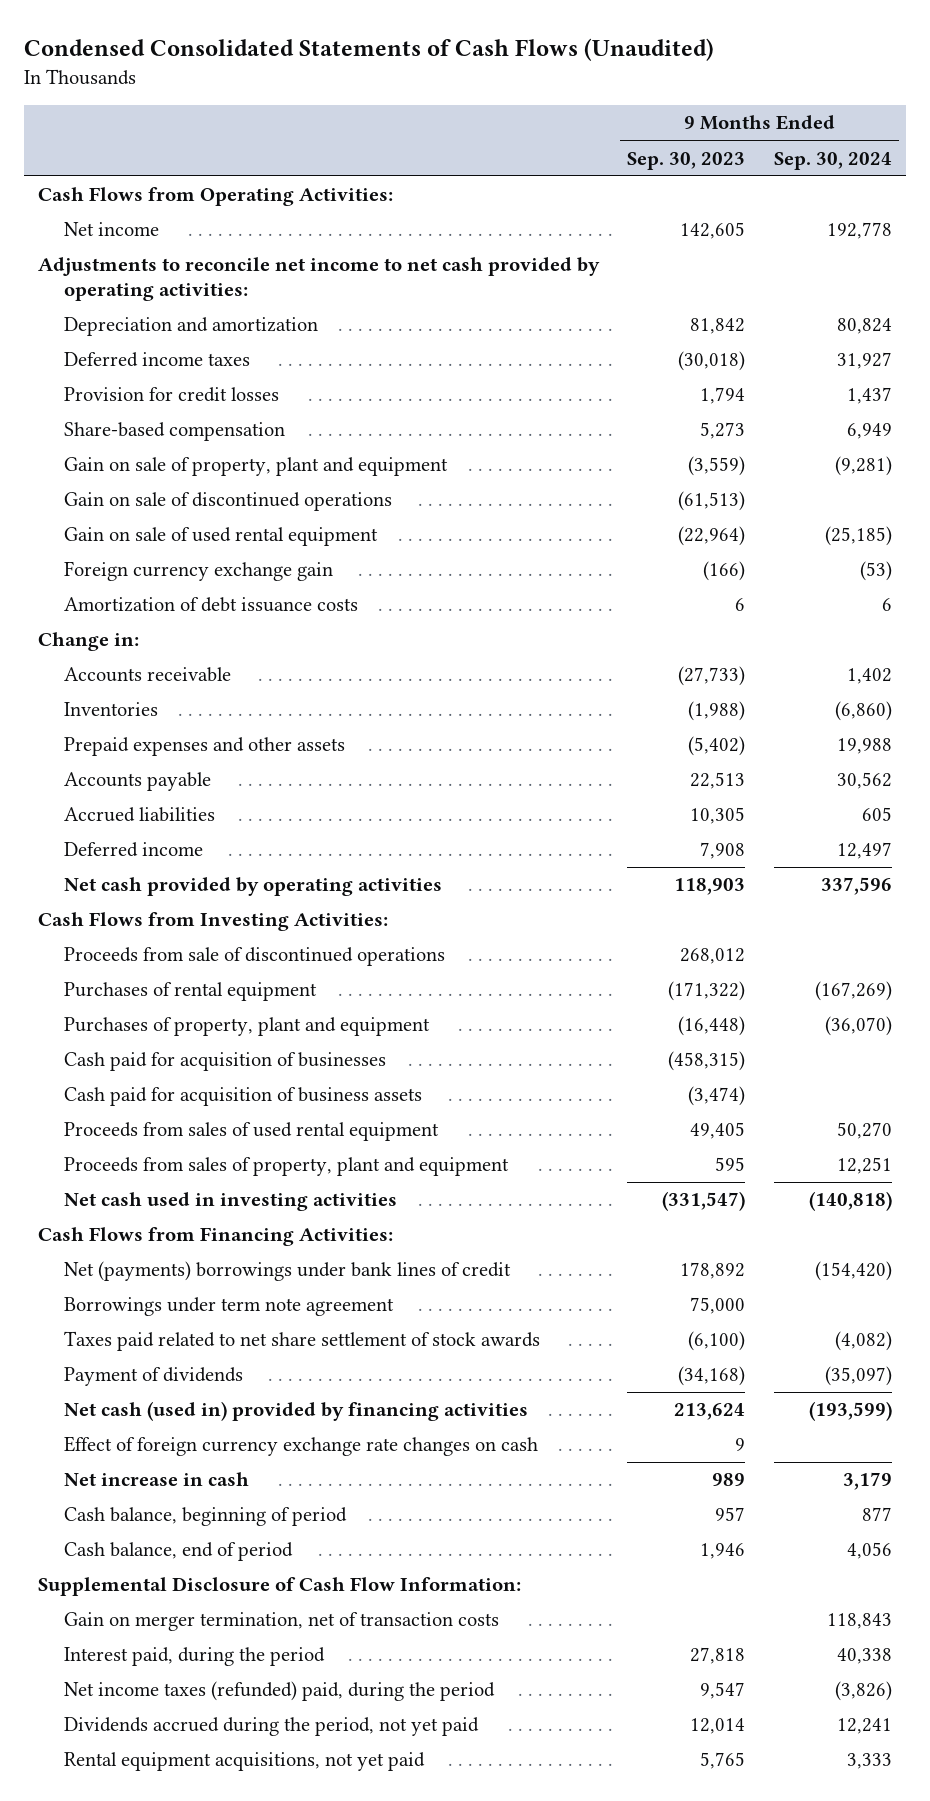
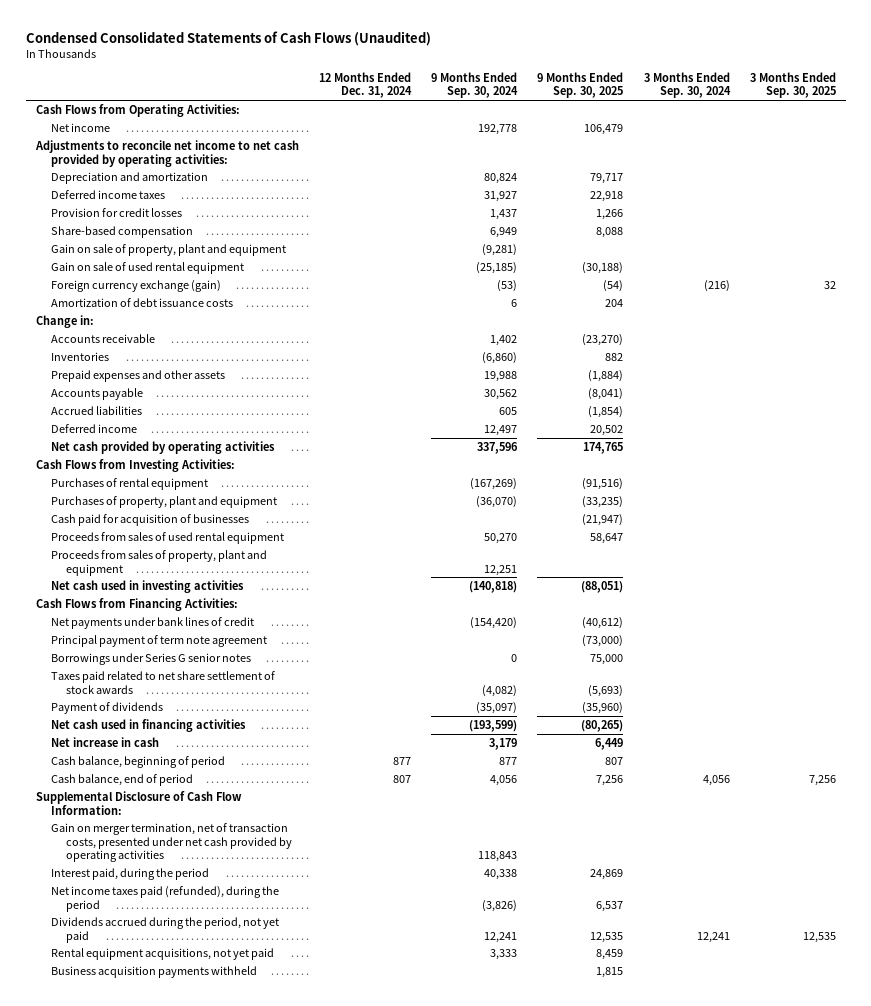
[627,151,746,170] Sep. 30, 2023 -> none
none -> [318,71,412,99] 12 Months Ended Dec. 31, 2024
none -> [537,71,624,99] 9 Months Ended Sep. 30, 2025
none -> [643,71,731,99] 3 Months Ended Sep. 30, 2024
none -> [749,71,836,99] 3 Months Ended Sep. 30, 2025
[64,492,393,512] Gain on sale of discontinued operations -> none
[64,561,334,582] Foreign currency exchange gain -> [50,279,221,292] Foreign currency exchange (gain)
[64,947,446,967] Proceeds from sale of discontinued operations -> none
[64,1087,423,1107] Cash paid for acquisition of business assets -> none
[64,1297,395,1317] Borrowings under term note agreement -> none
[64,1261,512,1282] Net (payments) borrowings under bank lines of credit -> [50,616,254,629] Net payments under bank lines of credit
none -> [50,634,267,647] Principal payment of term note agreement
none -> [50,652,251,665] Borrowings under Series G senior notes
[64,1436,539,1457] Effect of foreign currency exchange rate changes on cash -> none
[64,1401,529,1422] Net cash (used in) provided by financing activities -> [50,718,246,732] Net cash used in financing activities
[64,1612,500,1632] Gain on merger termination, net of transaction costs -> [50,822,293,863] Gain on merger termination, net of transaction costs, presented under net cash provided by operating activities
[64,1681,496,1702] Net income taxes (refunded) paid, during the period -> [50,885,279,912] Net income taxes paid (refunded), during the period
none -> [50,965,257,978] Business acquisition payments withheld

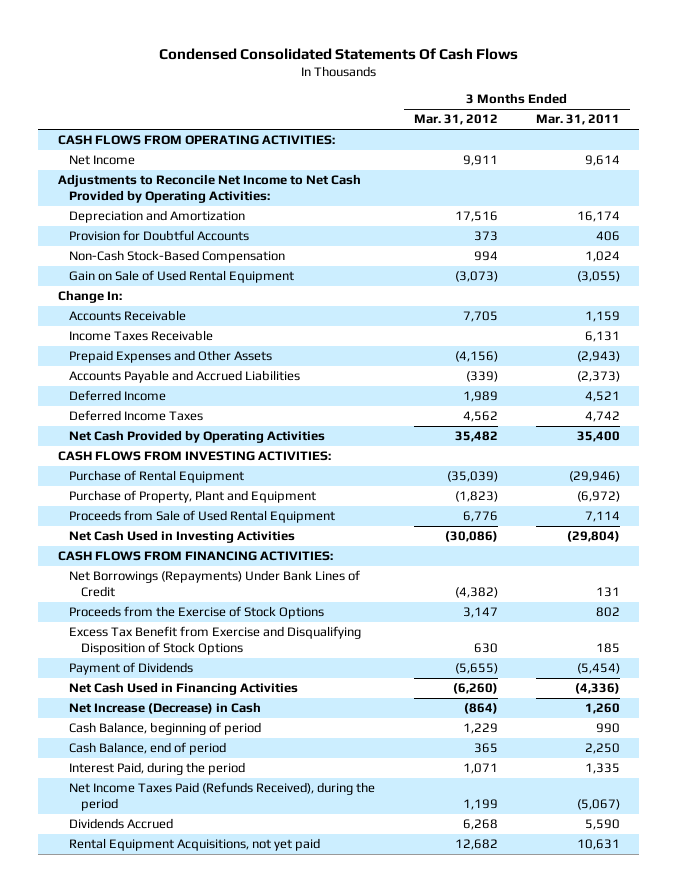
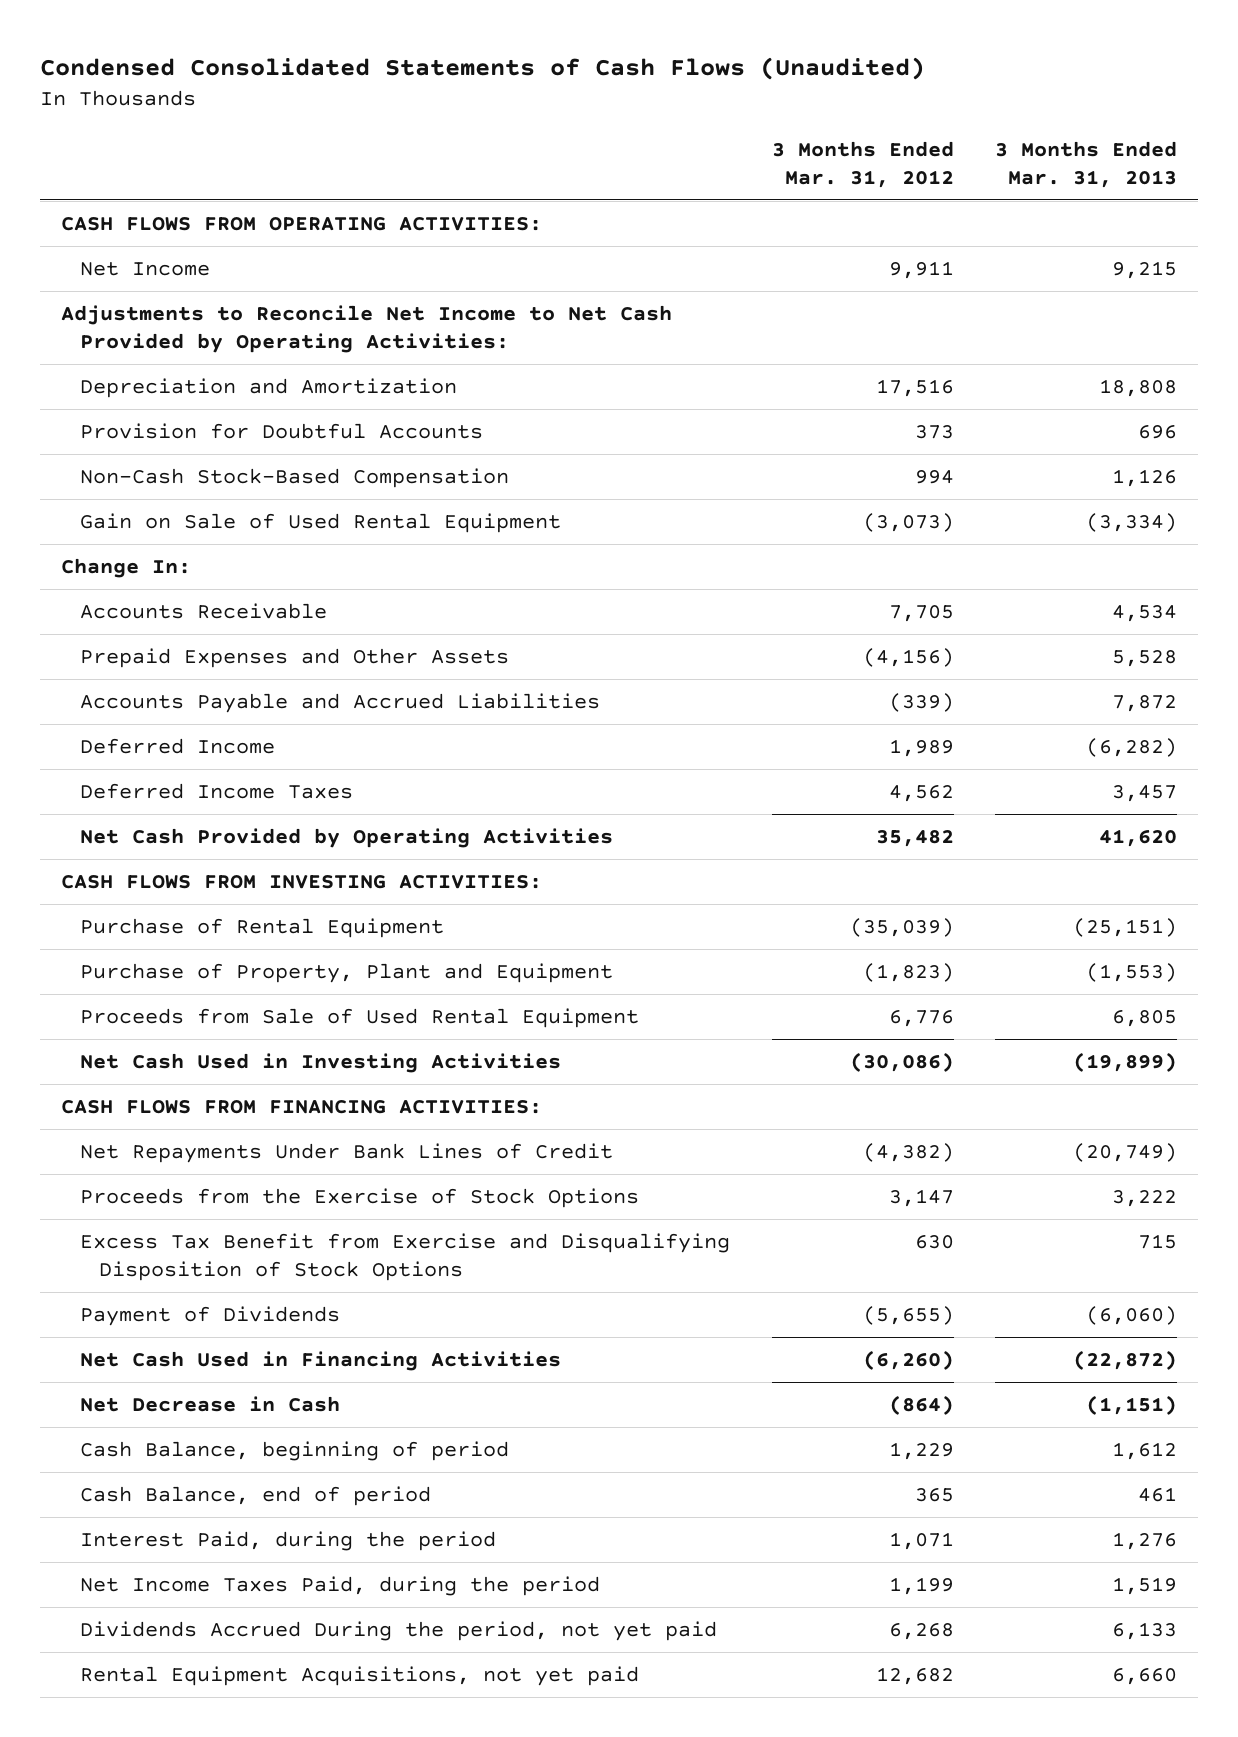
[158,47,518,60] Condensed Consolidated Statements Of Cash Flows -> [40,56,926,80] Condensed Consolidated Statements of Cash Flows (Unaudited)
[536,114,621,126] Mar. 31, 2011 -> none
none -> [995,141,1178,189] 3 Months Ended Mar. 31, 2013
[69,330,214,342] Income Taxes Receivable -> none
[69,570,361,597] Net Borrowings (Repayments) Under Bank Lines of Credit -> [80,1142,614,1163] Net Repayments Under Bank Lines of Credit
[69,702,262,715] Net Increase (Decrease) in Cash -> [80,1395,341,1412] Net Decrease in Cash
[69,782,376,811] Net Income Taxes Paid (Refunds Received), during the period -> [80,1575,601,1596] Net Income Taxes Paid, during the period
[69,818,174,830] Dividends Accrued -> [80,1620,718,1641] Dividends Accrued During the period, not yet paid

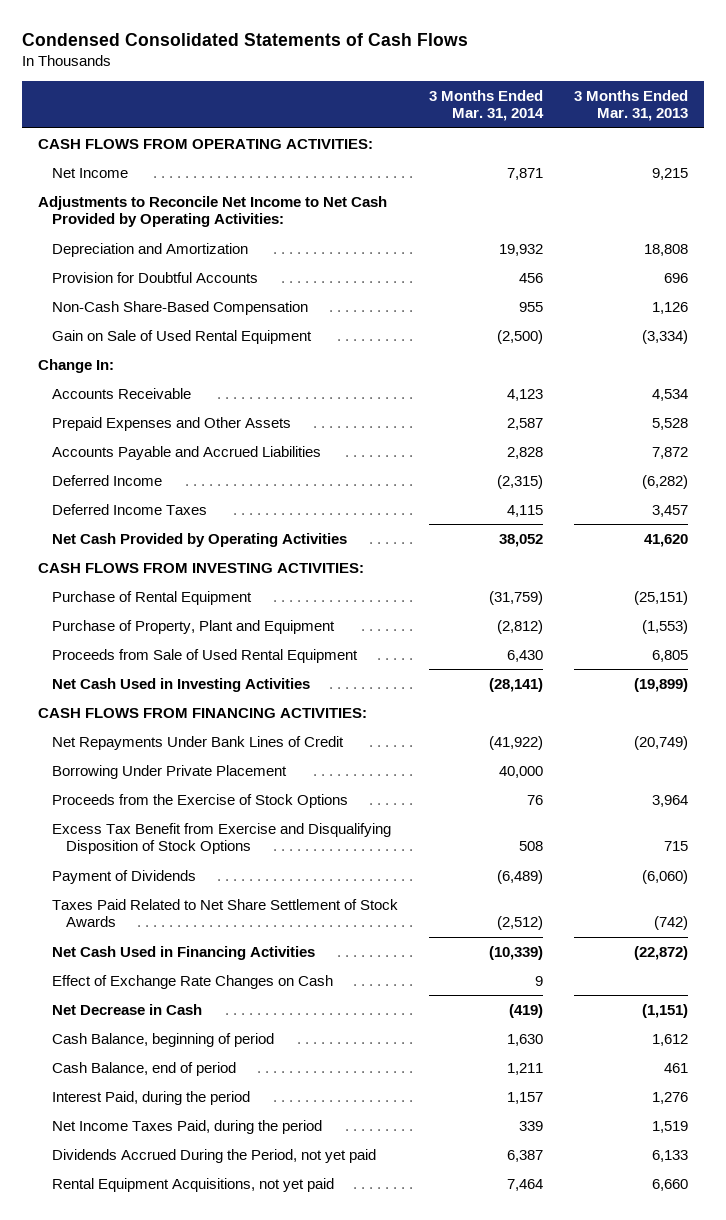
[40,56,926,80] Condensed Consolidated Statements of Cash Flows (Unaudited) -> [22,32,469,46] Condensed Consolidated Statements of Cash Flows
[771,141,954,189] 3 Months Ended Mar. 31, 2012 -> none
none -> [429,89,545,122] 3 Months Ended Mar. 31, 2014
[80,467,510,488] Non-Cash Stock-Based Compensation -> [51,300,308,315] Non-Cash Share-Based Compensation
none -> [51,764,287,779] Borrowing Under Private Placement
[1112,1189,1178,1207] 3,222 -> [652,794,689,807] 3,964
none -> [51,898,398,928] Taxes Paid Related to Net Share Settlement of Stock Awards
none -> [51,974,333,989] Effect of Exchange Rate Changes on Cash
[80,1620,718,1641] Dividends Accrued During the period, not yet paid -> [51,1148,376,1163] Dividends Accrued During the Period, not yet paid

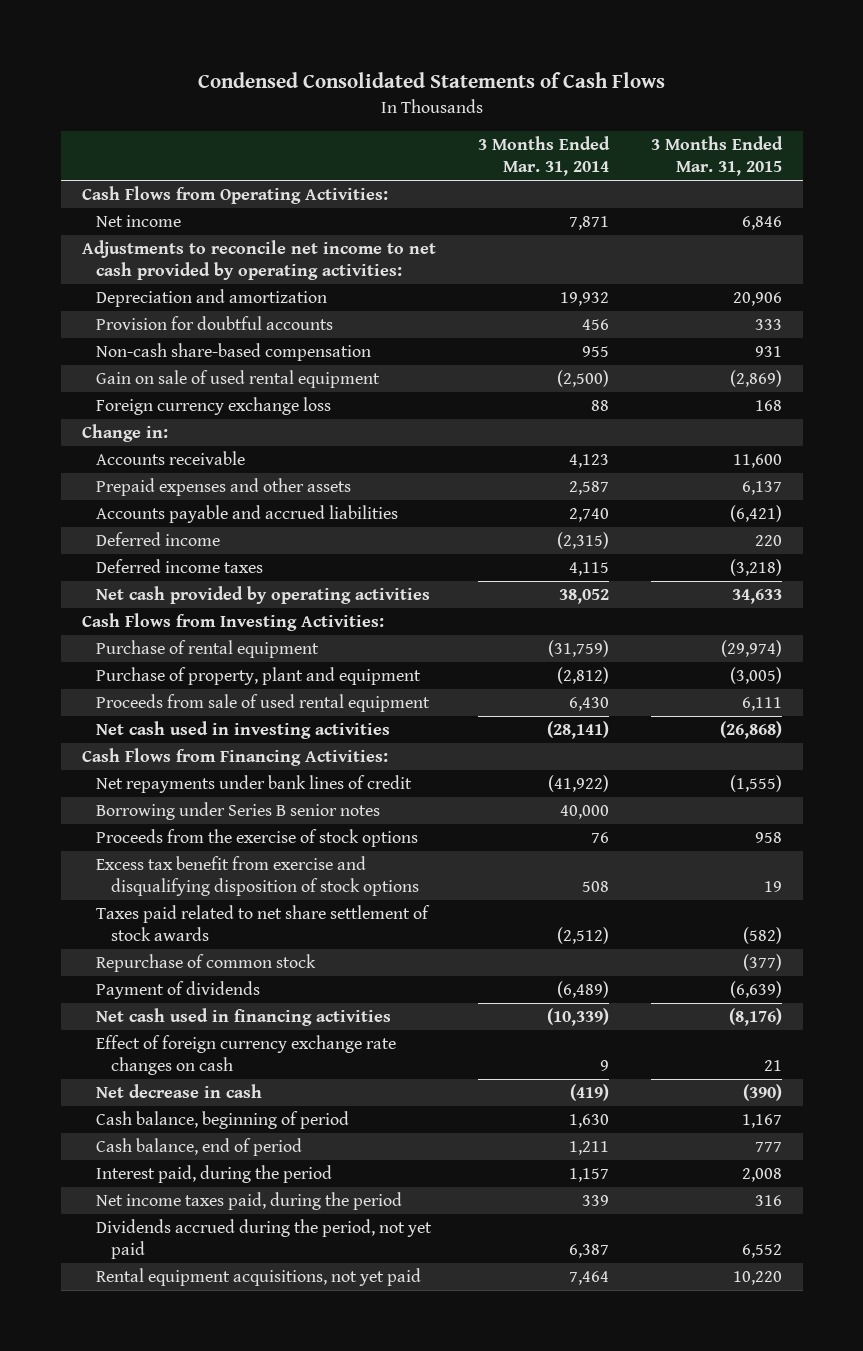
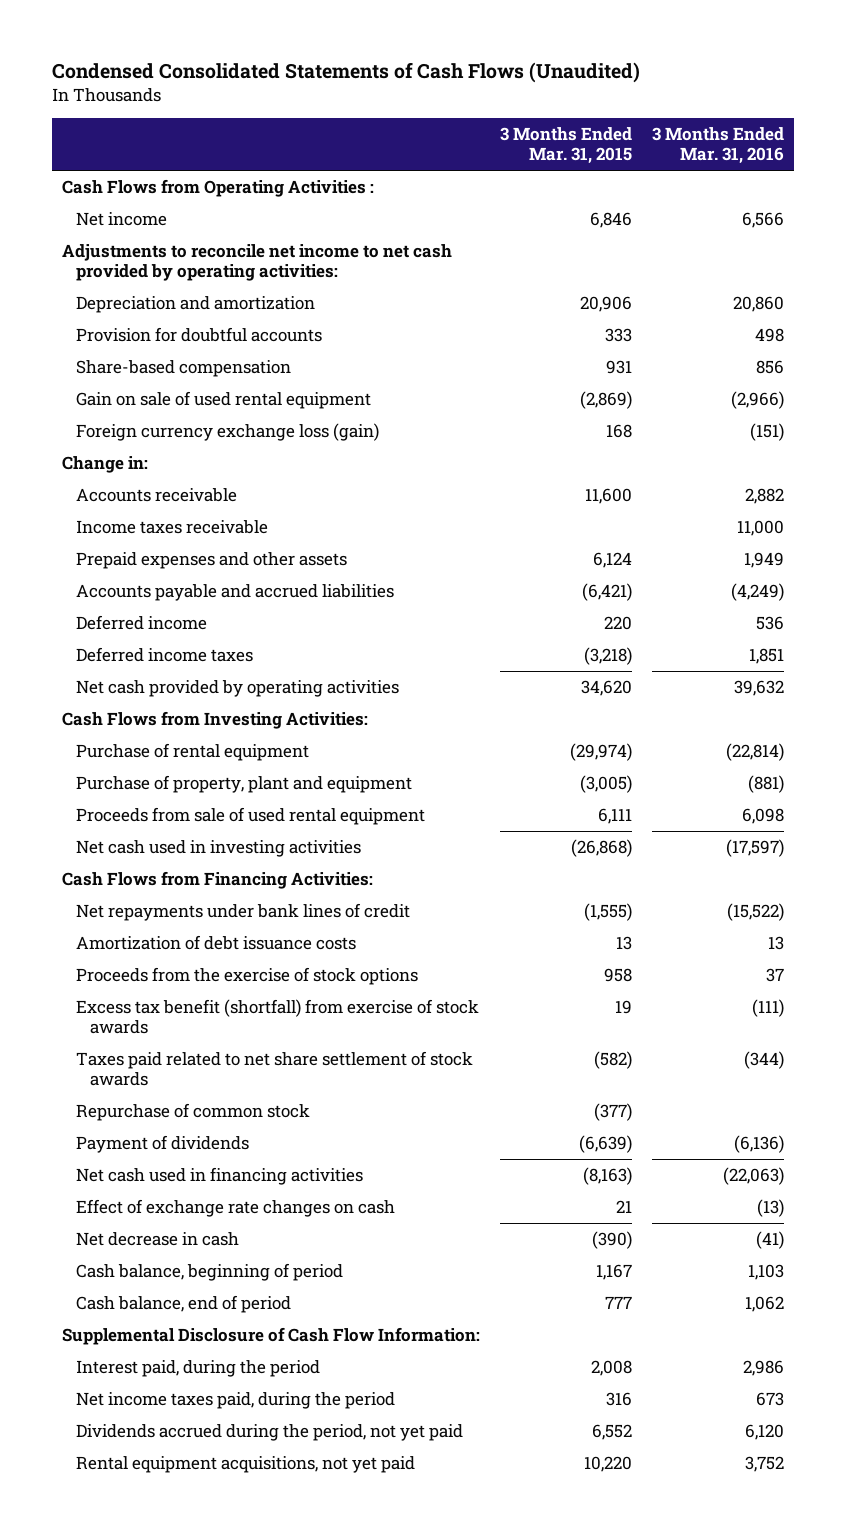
[197,72,665,89] Condensed Consolidated Statements of Cash Flows -> [52,62,641,84] Condensed Consolidated Statements of Cash Flows (Unaudited)
[477,135,610,177] 3 Months Ended Mar. 31, 2014 -> none
none -> [652,126,785,165] 3 Months Ended Mar. 31, 2016
[81,185,388,204] Cash Flows from Operating Activities: -> [62,178,375,197] Cash Flows from Operating Activities :
[96,342,372,361] Non-cash share-based compensation -> [75,359,291,377] Share-based compensation
[96,396,332,415] Foreign currency exchange loss -> [75,422,379,441] Foreign currency exchange loss (gain)
none -> [75,519,268,534] Income taxes receivable
[741,480,782,495] 6,137 -> [593,551,633,568] 6,124
[731,588,782,604] 34,633 -> [581,679,633,696] 34,620
[96,801,381,820] Borrowing under Series B senior notes -> none
none -> [75,934,356,950] Amortization of debt issuance costs
[96,855,419,897] Excess tax benefit from exercise and disqualifying disposition of stock options -> [75,998,479,1035] Excess tax benefit (shortfall) from exercise of stock awards
[728,1007,782,1026] (8,176) -> [583,1166,633,1185] (8,163)
[96,1034,397,1076] Effect of foreign currency exchange rate changes on cash -> [75,1198,395,1217] Effect of exchange rate changes on cash
none -> [62,1326,481,1345] Supplemental Disclosure of Cash Flow Information:

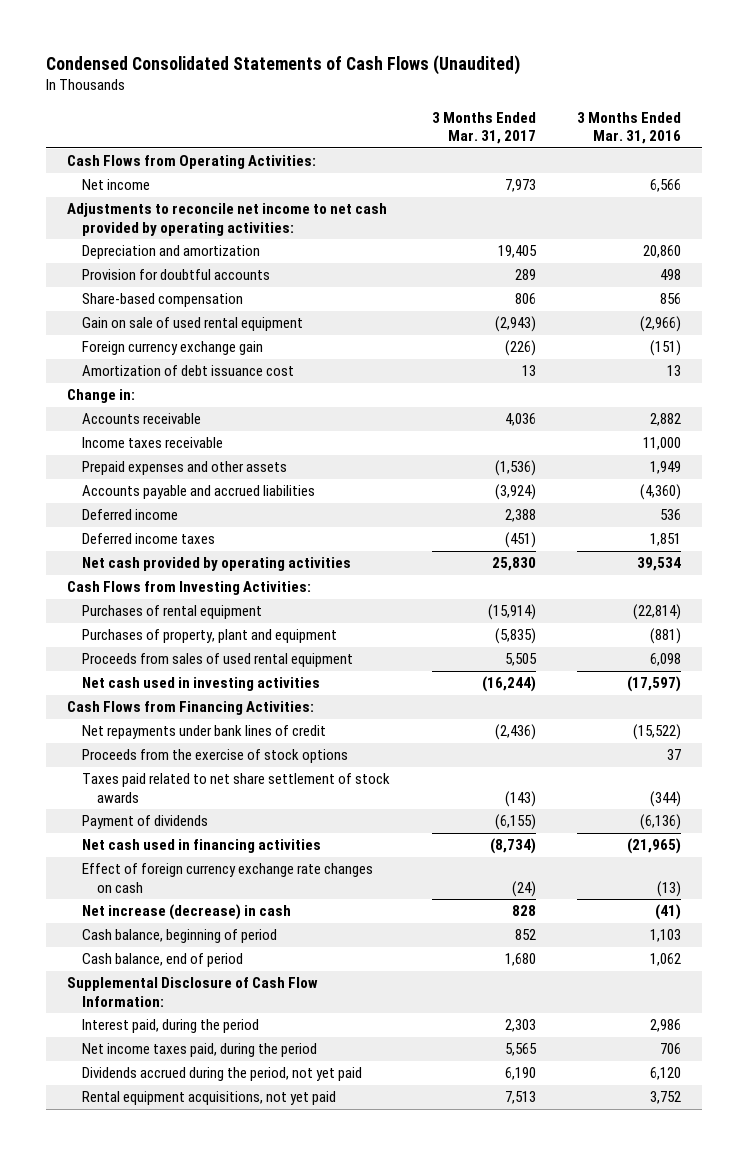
[500,126,633,165] 3 Months Ended Mar. 31, 2015 -> none
none -> [431,111,536,145] 3 Months Ended Mar. 31, 2017
[62,178,375,197] Cash Flows from Operating Activities : -> [67,155,317,170] Cash Flows from Operating Activities:
[75,422,379,441] Foreign currency exchange loss (gain) -> [81,341,263,356] Foreign currency exchange gain
none -> [81,365,294,377] Amortization of debt issuance cost
[731,582,785,601] (4,249) -> [640,484,682,501] (4,360)
[734,679,785,696] 39,632 -> [637,557,682,572] 39,534
[75,742,309,761] Purchase of rental equipment -> [81,605,262,620] Purchases of rental equipment
[75,774,412,793] Purchase of property, plant and equipment -> [81,629,337,644] Purchases of property, plant and equipment
[75,806,425,825] Proceeds from sale of used rental equipment -> [81,653,353,668] Proceeds from sales of used rental equipment
[75,934,356,950] Amortization of debt issuance costs -> none
[75,998,479,1035] Excess tax benefit (shortfall) from exercise of stock awards -> none
[75,1102,310,1121] Repurchase of common stock -> none
[723,1166,785,1185] (22,063) -> [627,838,682,855] (21,965)
[75,1198,395,1217] Effect of exchange rate changes on cash -> [81,863,373,893] Effect of foreign currency exchange rate changes on cash
[75,1231,239,1246] Net decrease in cash -> [81,904,291,921] Net increase (decrease) in cash
[756,1391,785,1406] 673 -> [660,1043,682,1055] 706

